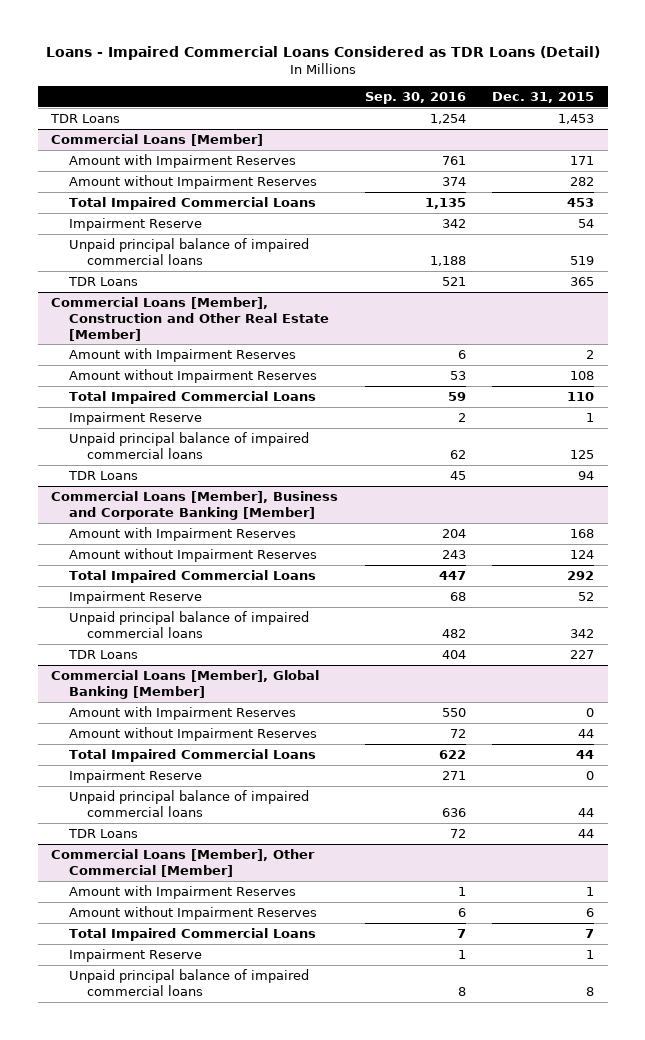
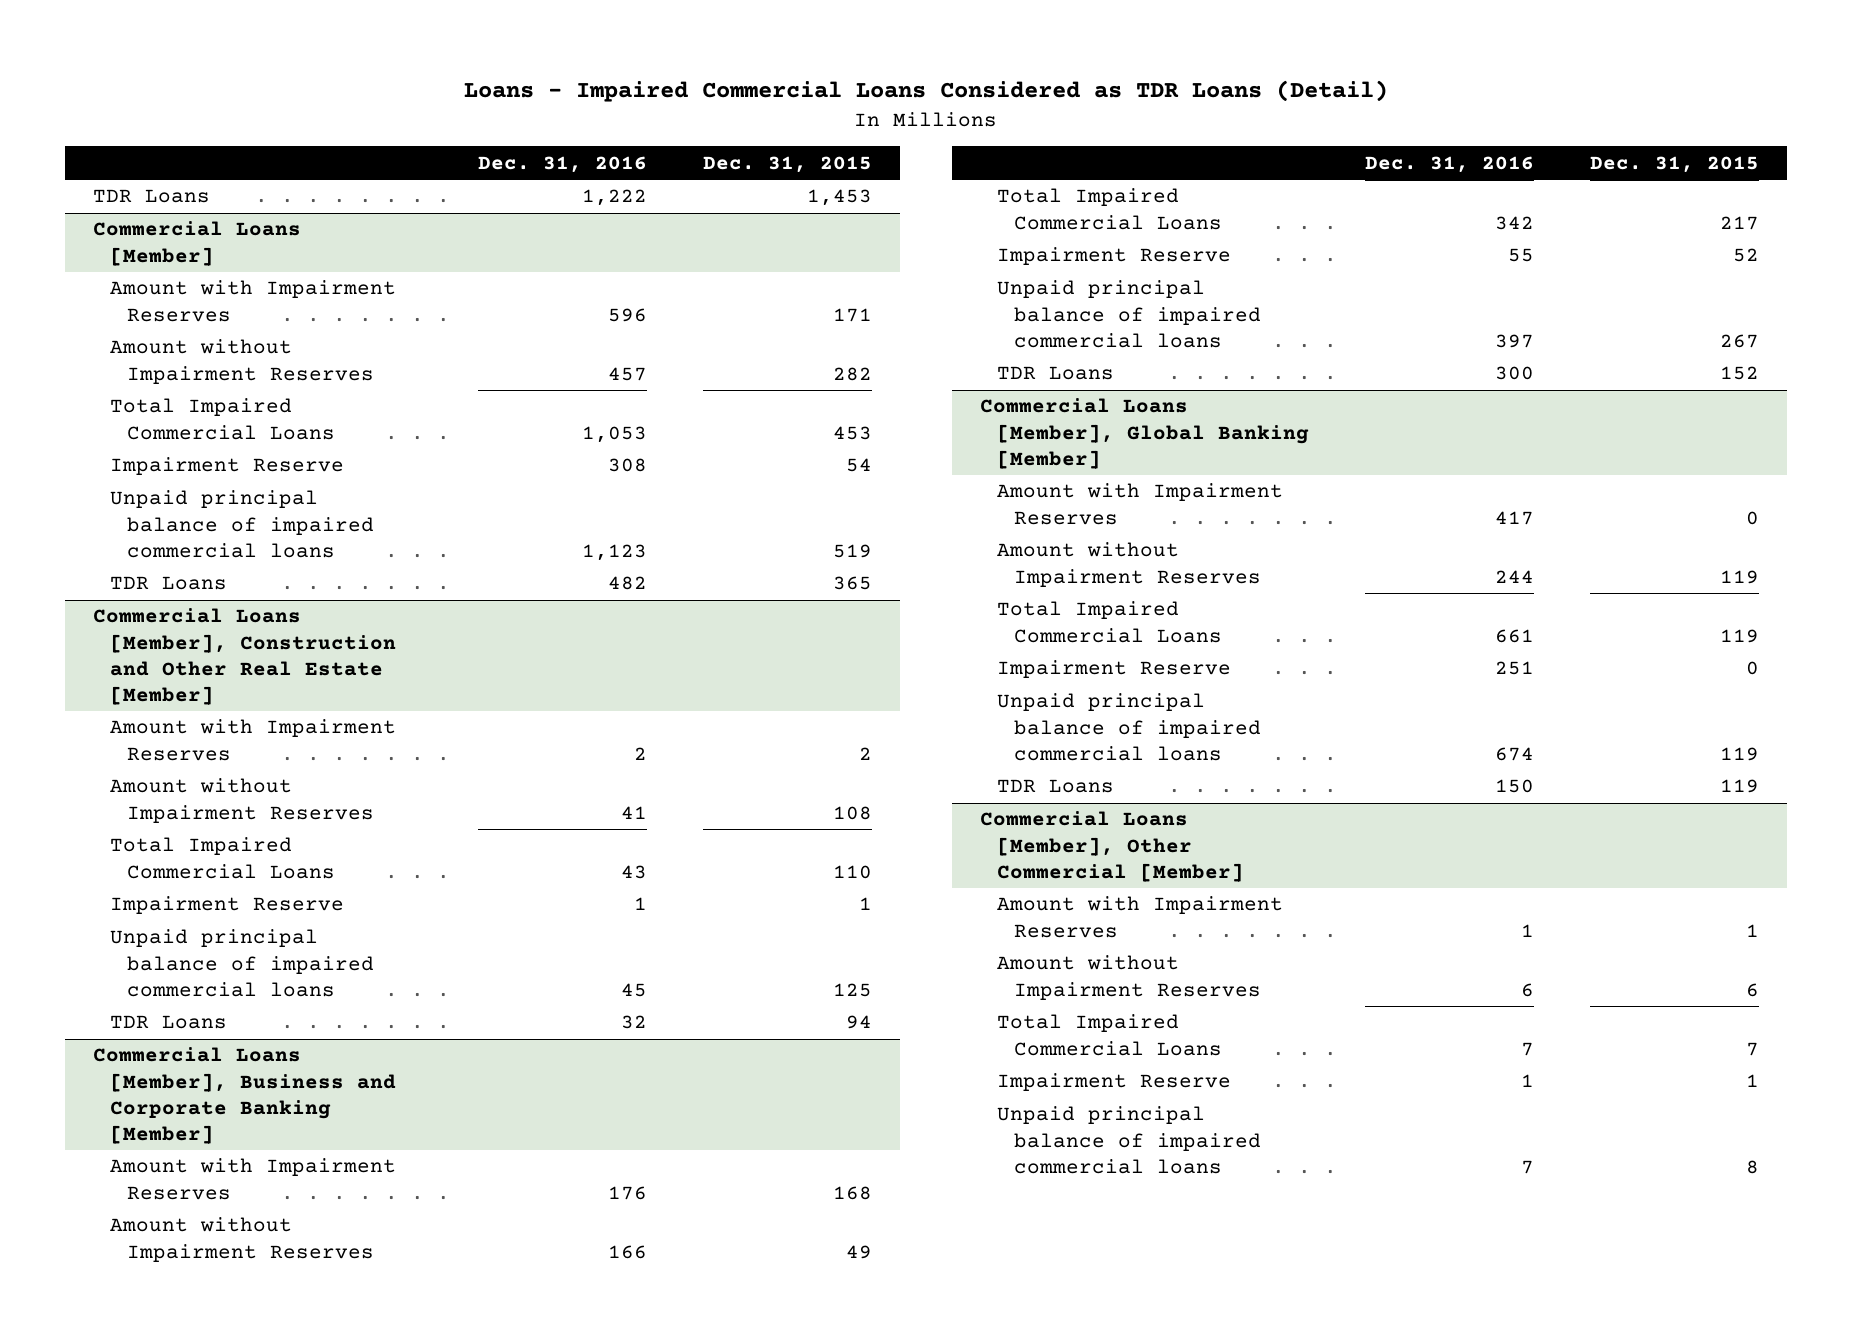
[364,91,466,104] Sep. 30, 2016 -> none
none -> [478,155,648,173] Dec. 31, 2016
[570,549,595,559] 124 -> [846,1244,873,1259] 49
[567,570,595,580] 292 -> [1720,215,1760,230] 217
[570,628,595,638] 342 -> [1720,333,1760,348] 267
[570,649,595,659] 227 -> [1720,366,1760,381] 152
[578,728,595,738] 44 -> [1720,569,1760,584] 119
[576,749,595,759] 44 -> [1720,628,1760,643] 119
[578,807,595,817] 44 -> [1720,746,1760,761] 119
[578,828,595,838] 44 -> [1720,779,1760,794] 119

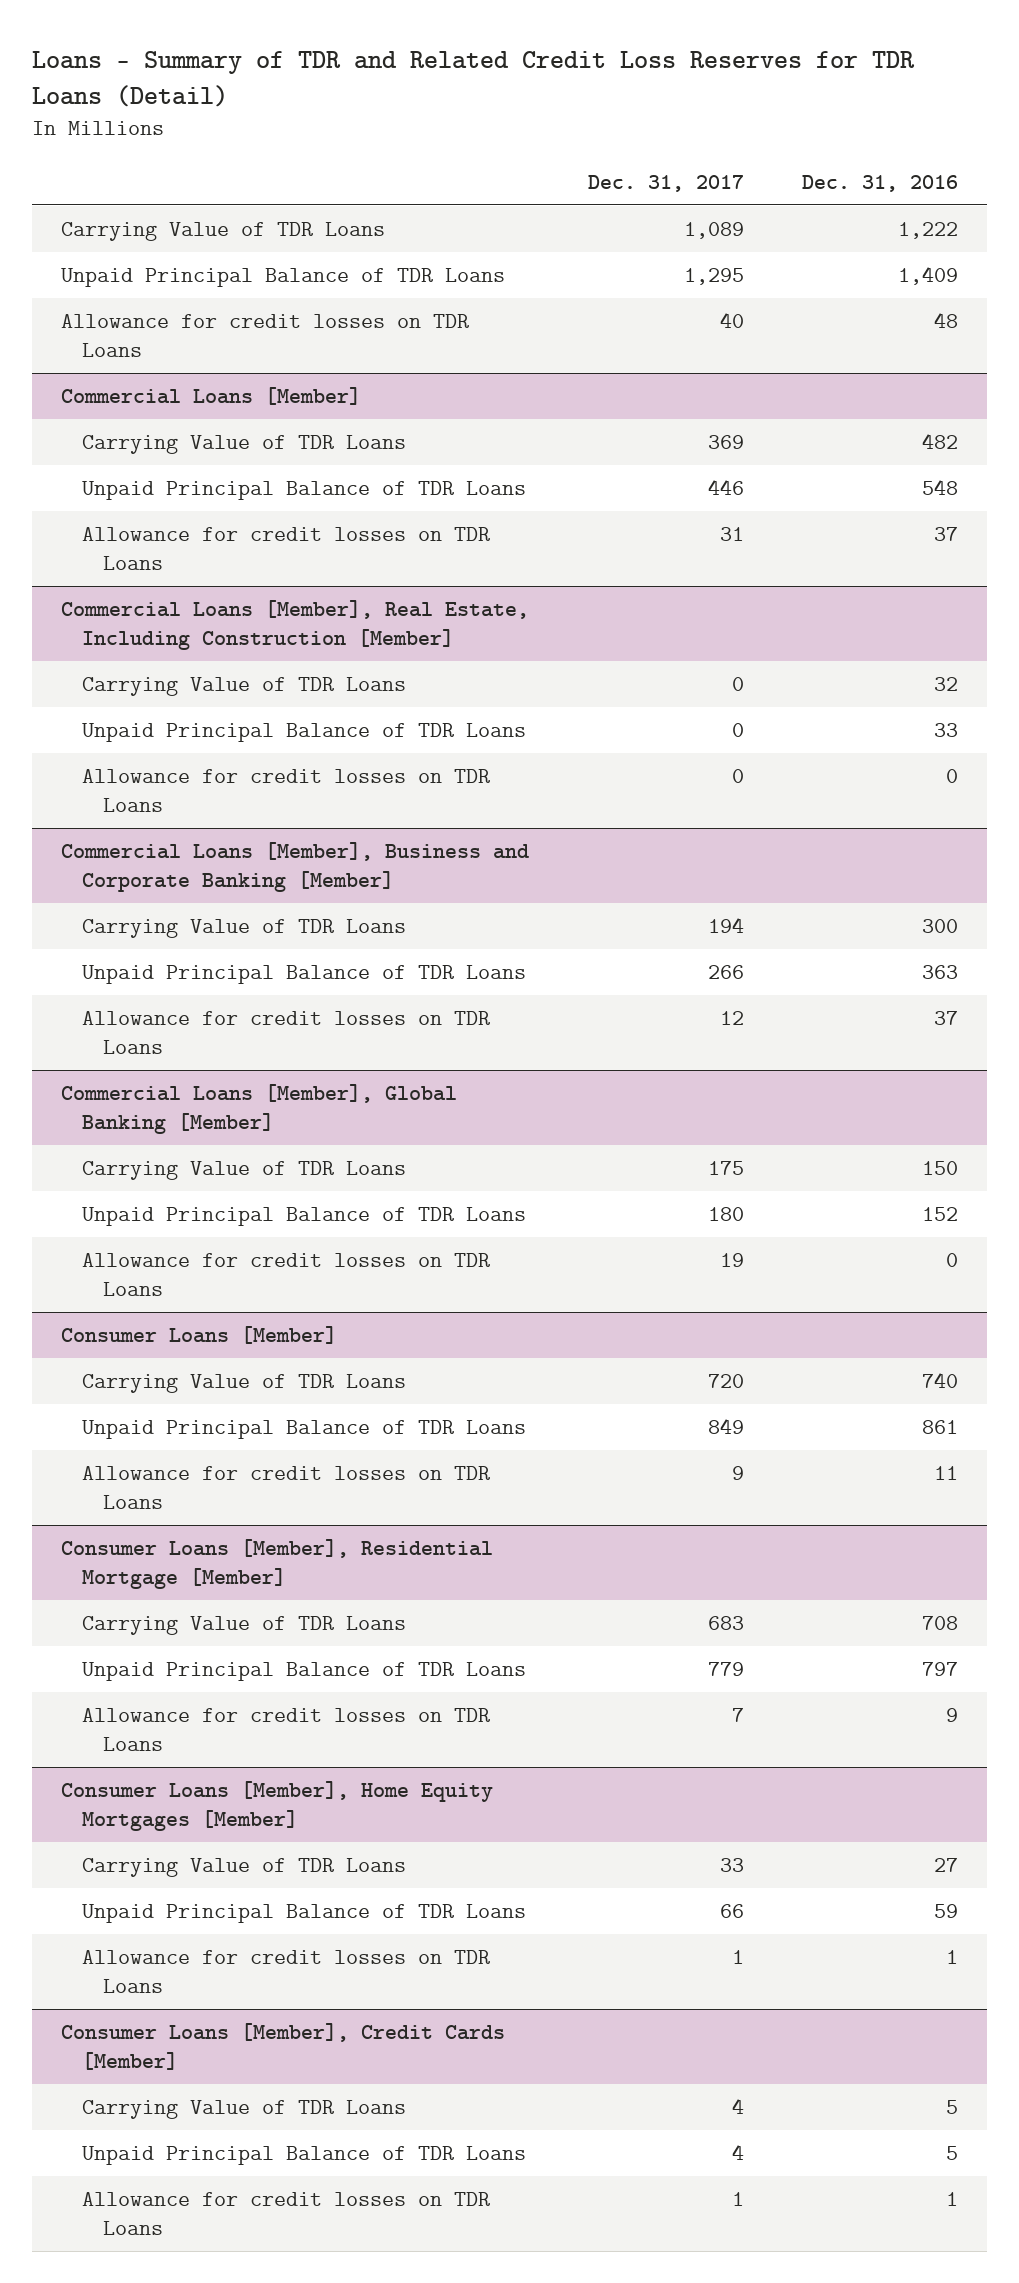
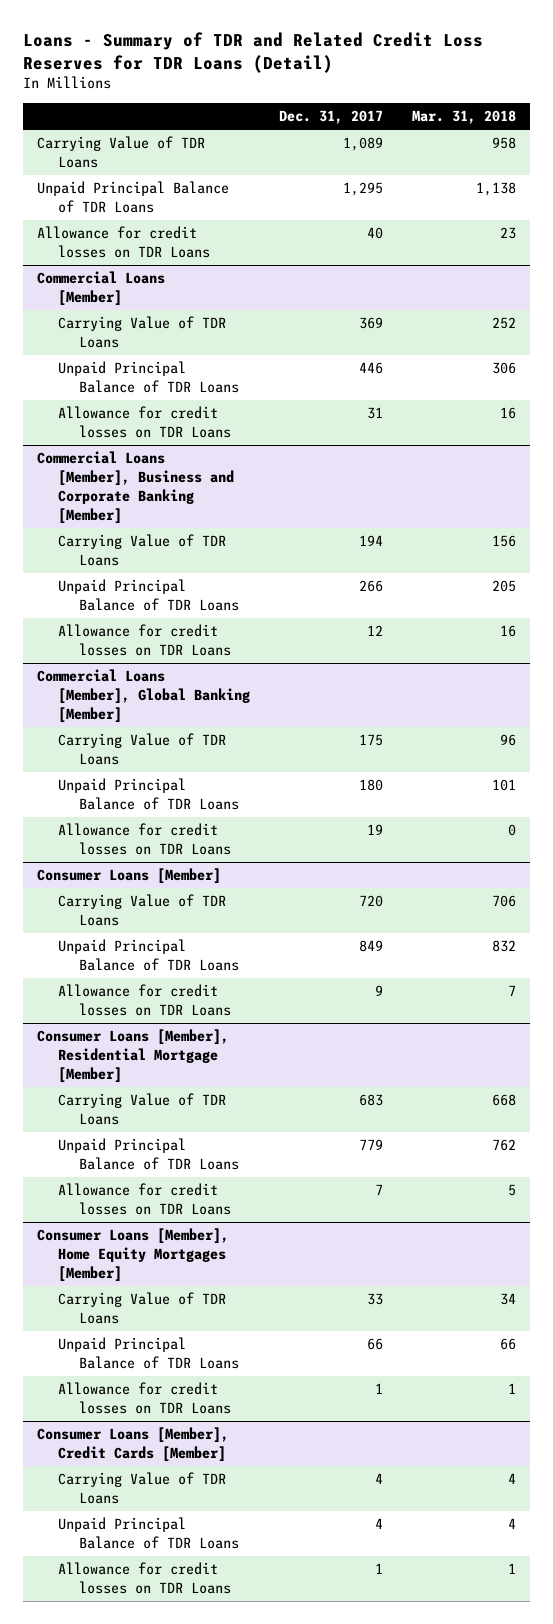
[801,174,958,192] Dec. 31, 2016 -> none
none -> [411,110,516,125] Mar. 31, 2018
[61,600,530,650] Commercial Loans [Member], Real Estate, Including Construction [Member] -> none
[82,677,407,697] Carrying Value of TDR Loans -> none
[82,723,527,743] Unpaid Principal Balance of TDR Loans -> none
[82,769,491,812] Allowance for credit losses on TDR Loans -> none

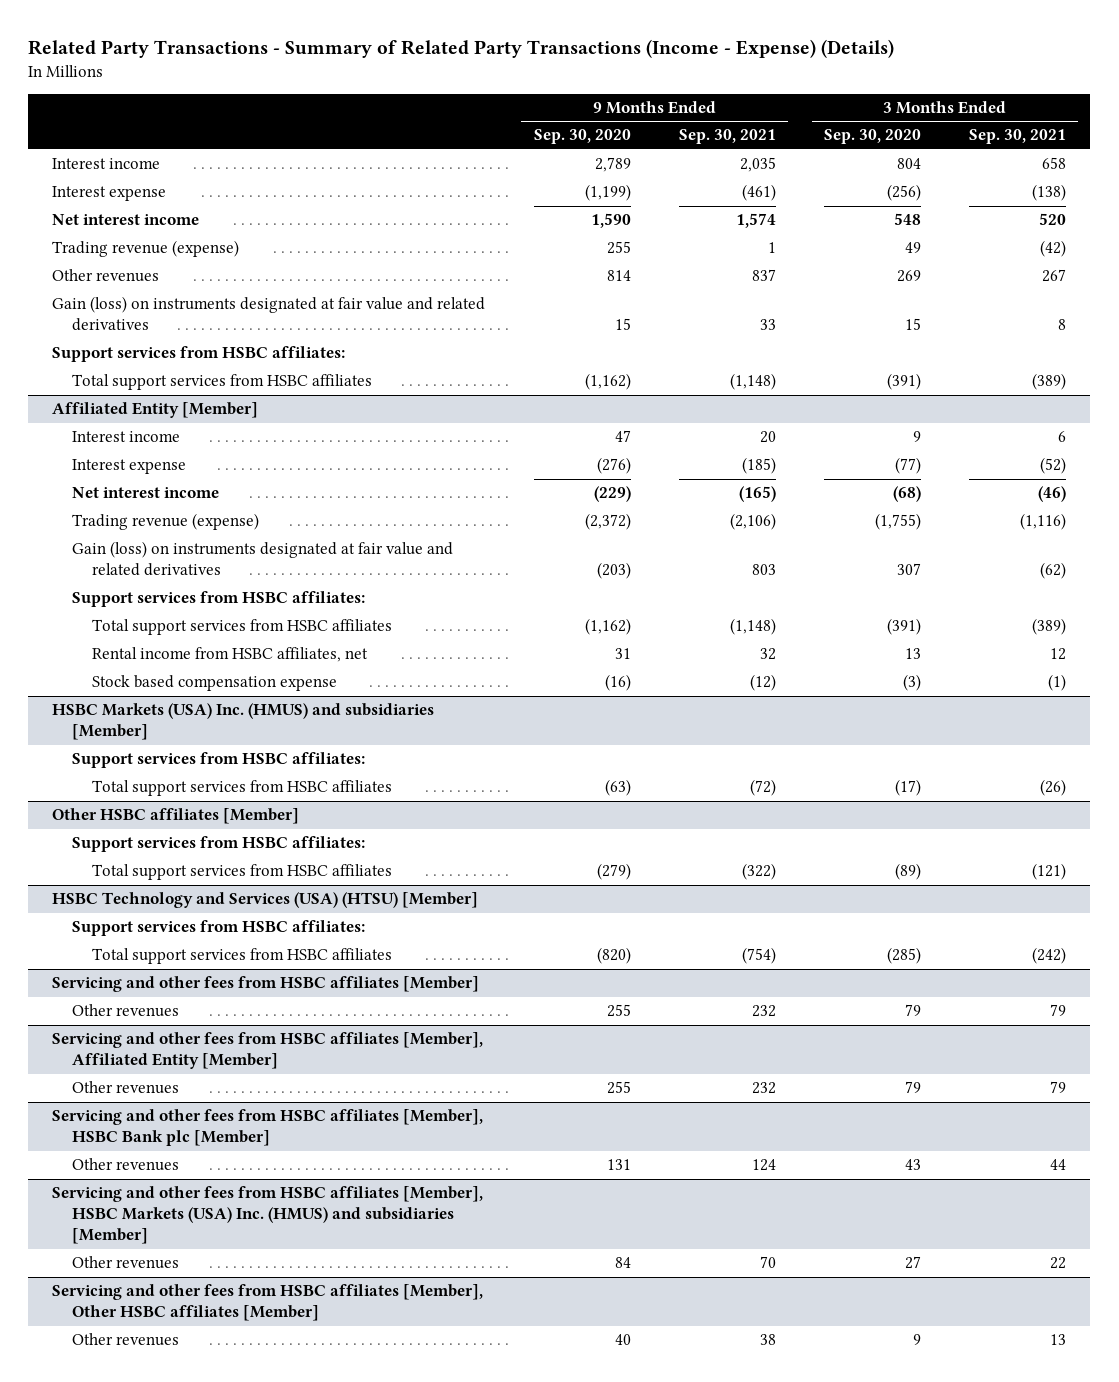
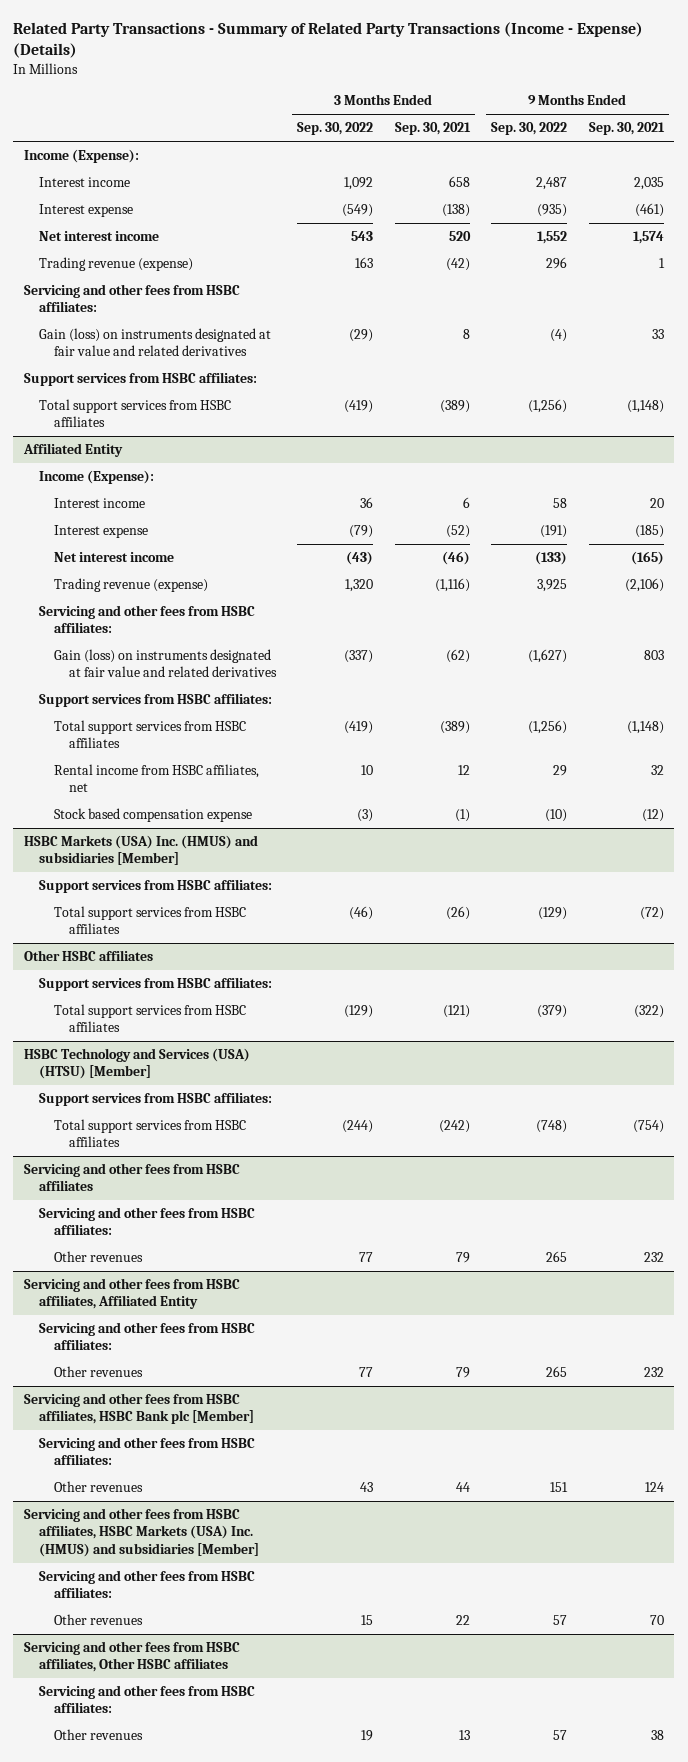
[533,129,631,145] Sep. 30, 2020 -> none
[824,129,922,145] Sep. 30, 2020 -> none
none -> [297,122,374,136] Sep. 30, 2022
none -> [491,122,568,136] Sep. 30, 2022
none -> [24,149,140,164] Income (Expense):
[52,269,160,283] Other revenues -> none
none -> [24,284,241,313] Servicing and other fees from HSBC affiliates:
[52,402,259,419] Affiliated Entity [Member] -> [23,443,124,458] Affiliated Entity
none -> [38,470,154,485] Income (Expense):
none -> [38,605,255,634] Servicing and other fees from HSBC affiliates:
[52,808,300,825] Other HSBC affiliates [Member] -> [24,950,154,962] Other HSBC affiliates
[52,976,480,993] Servicing and other fees from HSBC affiliates [Member] -> [24,1163,241,1192] Servicing and other fees from HSBC affiliates
none -> [38,1207,255,1236] Servicing and other fees from HSBC affiliates:
[52,1032,484,1070] Servicing and other fees from HSBC affiliates [Member], Affiliated Entity [Member] -> [24,1278,241,1310] Servicing and other fees from HSBC affiliates, Affiliated Entity
none -> [38,1322,255,1351] Servicing and other fees from HSBC affiliates:
[52,1109,484,1147] Servicing and other fees from HSBC affiliates [Member], HSBC Bank plc [Member] -> [24,1393,254,1425] Servicing and other fees from HSBC affiliates, HSBC Bank plc [Member]
none -> [38,1437,255,1466] Servicing and other fees from HSBC affiliates:
[52,1186,484,1245] Servicing and other fees from HSBC affiliates [Member], HSBC Markets (USA) Inc. (HMUS) and subsidiaries [Member] -> [24,1508,259,1557] Servicing and other fees from HSBC affiliates, HSBC Markets (USA) Inc. (HMUS) and subsidiaries [Member]
none -> [38,1570,255,1599] Servicing and other fees from HSBC affiliates:
[52,1284,484,1322] Servicing and other fees from HSBC affiliates [Member], Other HSBC affiliates [Member] -> [24,1641,241,1673] Servicing and other fees from HSBC affiliates, Other HSBC affiliates
none -> [38,1685,255,1714] Servicing and other fees from HSBC affiliates:

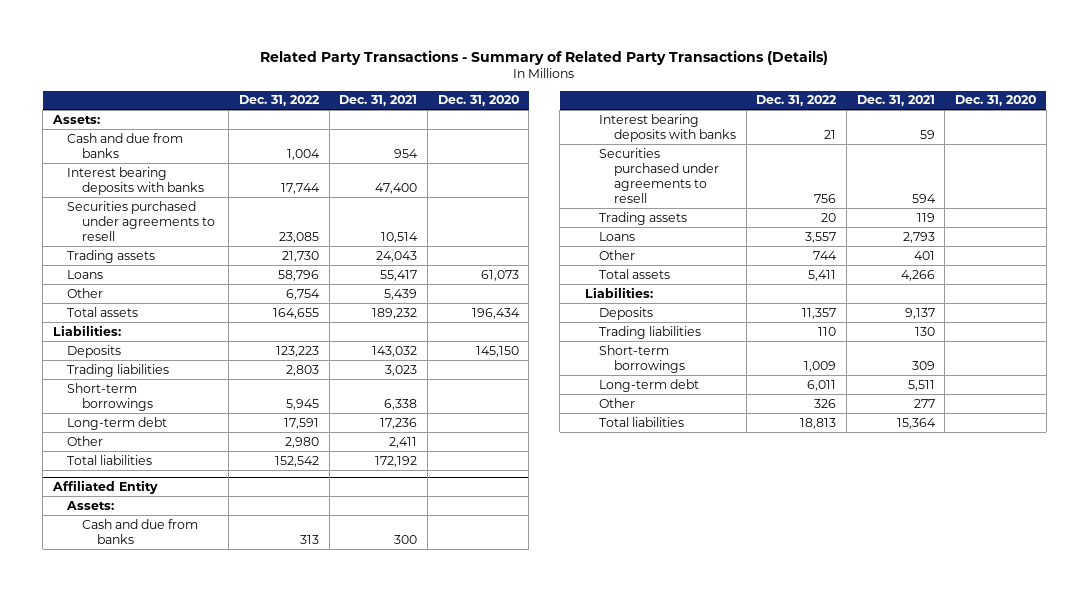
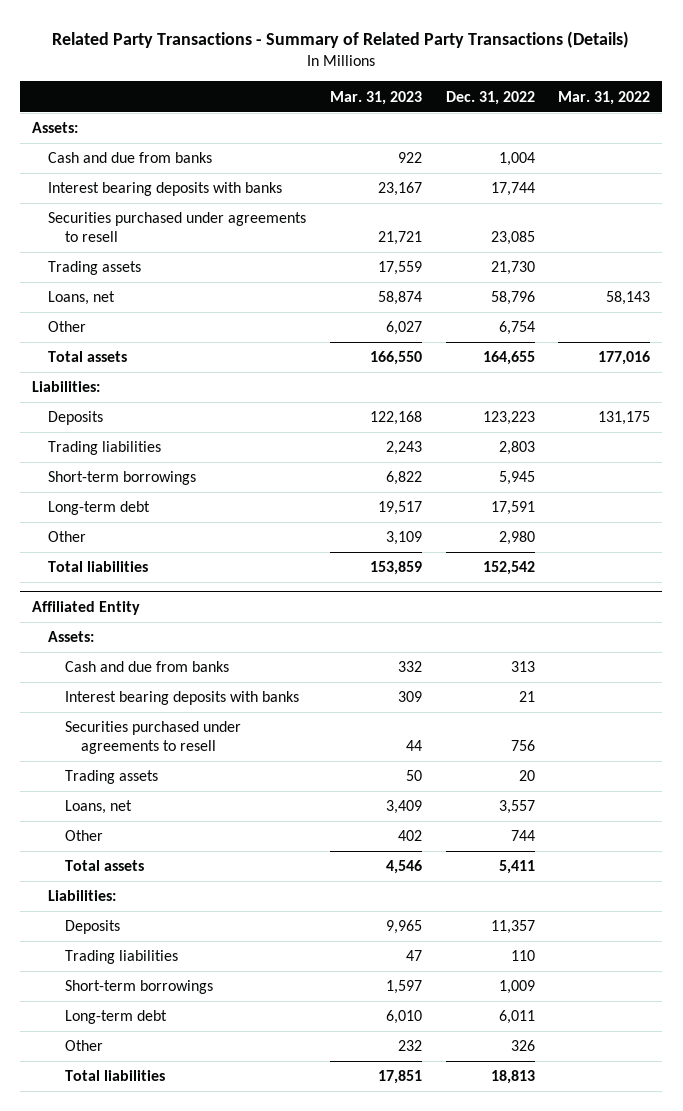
[339,95,418,107] Dec. 31, 2021 -> none
[437,95,519,107] Dec. 31, 2020 -> none
none -> [330,90,423,105] Mar. 31, 2023
none -> [558,90,651,105] Mar. 31, 2022
[67,269,104,279] Loans -> [48,291,116,306] Loans, net
[599,231,636,241] Loans -> [64,800,132,815] Loans, net

